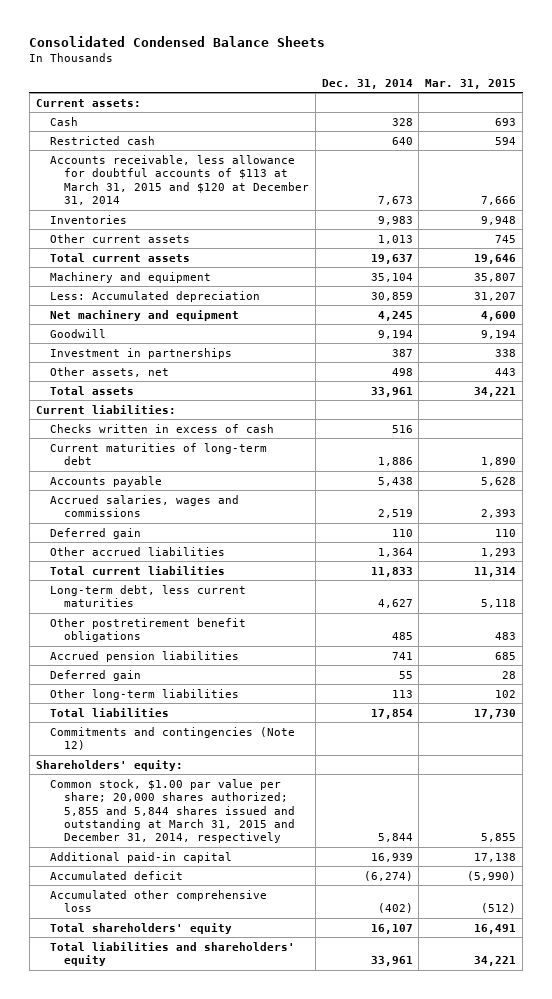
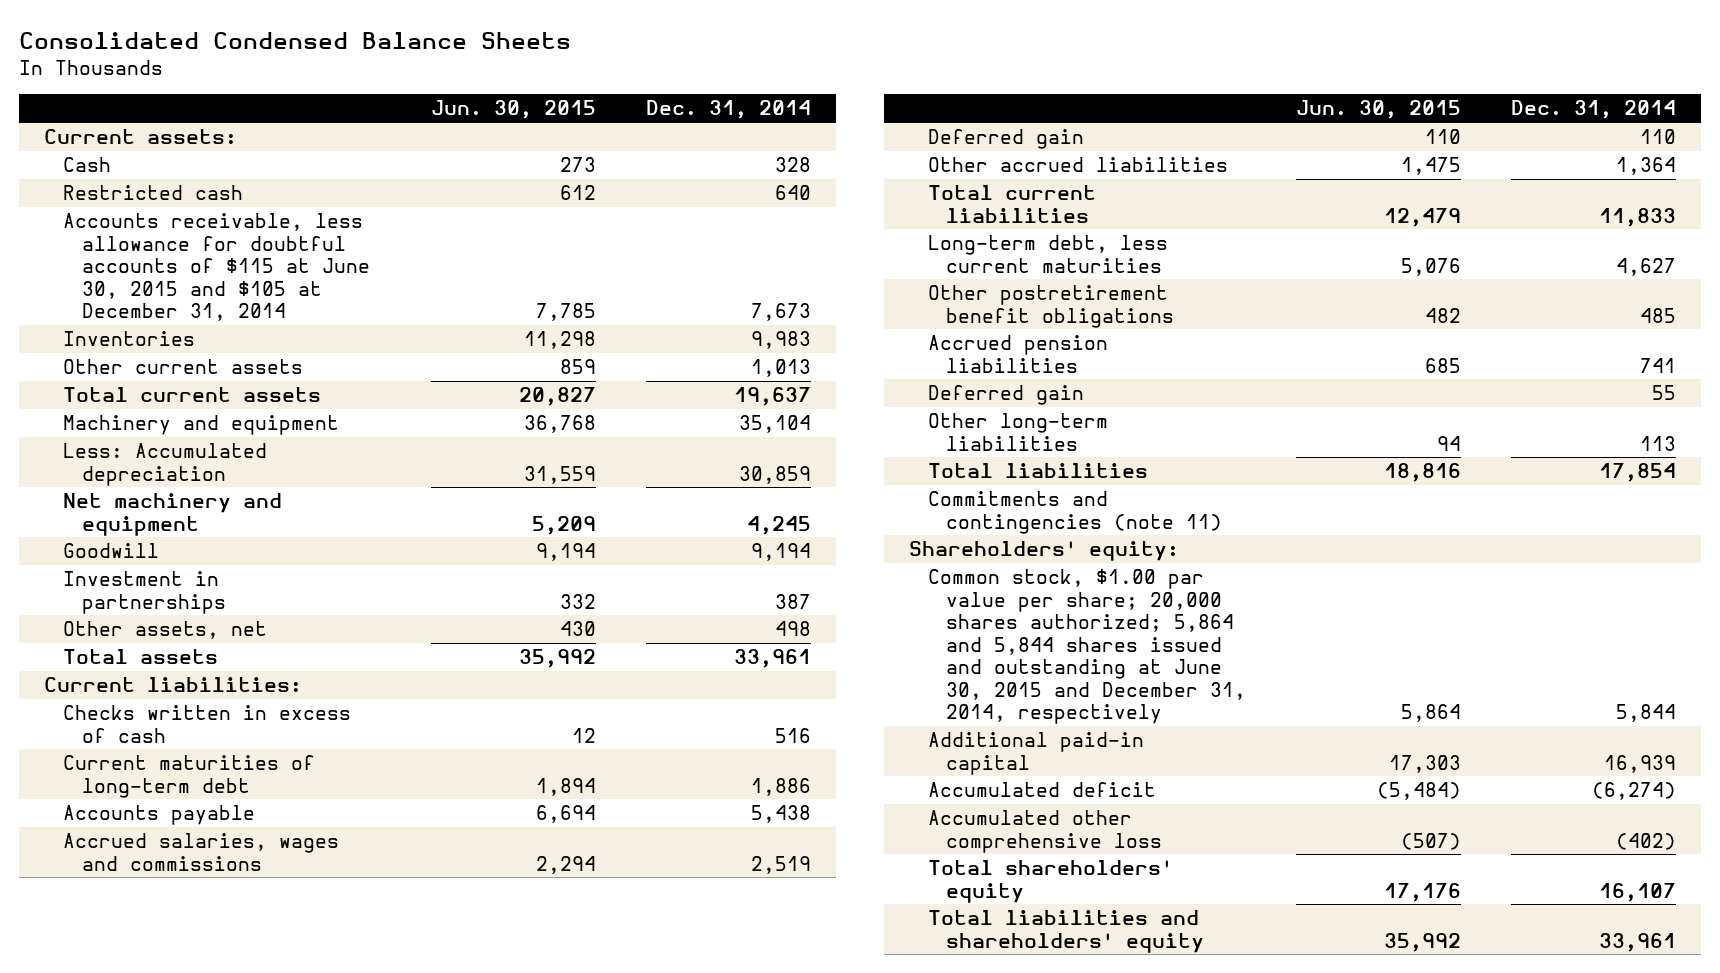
[425,78,517,89] Mar. 31, 2015 -> none
none -> [431,100,597,120] Jun. 30, 2015
[49,154,309,206] Accounts receivable, less allowance for doubtful accounts of $113 at March 31, 2015 and $120 at December 31, 2014 -> [62,213,370,322] Accounts receivable, less allowance for doubtful accounts of $115 at June 30, 2015 and $105 at December 31, 2014
[49,726,295,751] Commitments and contingencies (Note 12) -> [927,491,1223,534] Commitments and contingencies (note 11)
[49,778,295,844] Common stock, $1.00 par value per share; 20,000 shares authorized; 5,855 and 5,844 shares issued and outstanding at March 31, 2015 and December 31, 2014, respectively -> [927,569,1247,724] Common stock, $1.00 par value per share; 20,000 shares authorized; 5,864 and 5,844 shares issued and outstanding at June 30, 2015 and December 31, 2014, respectively

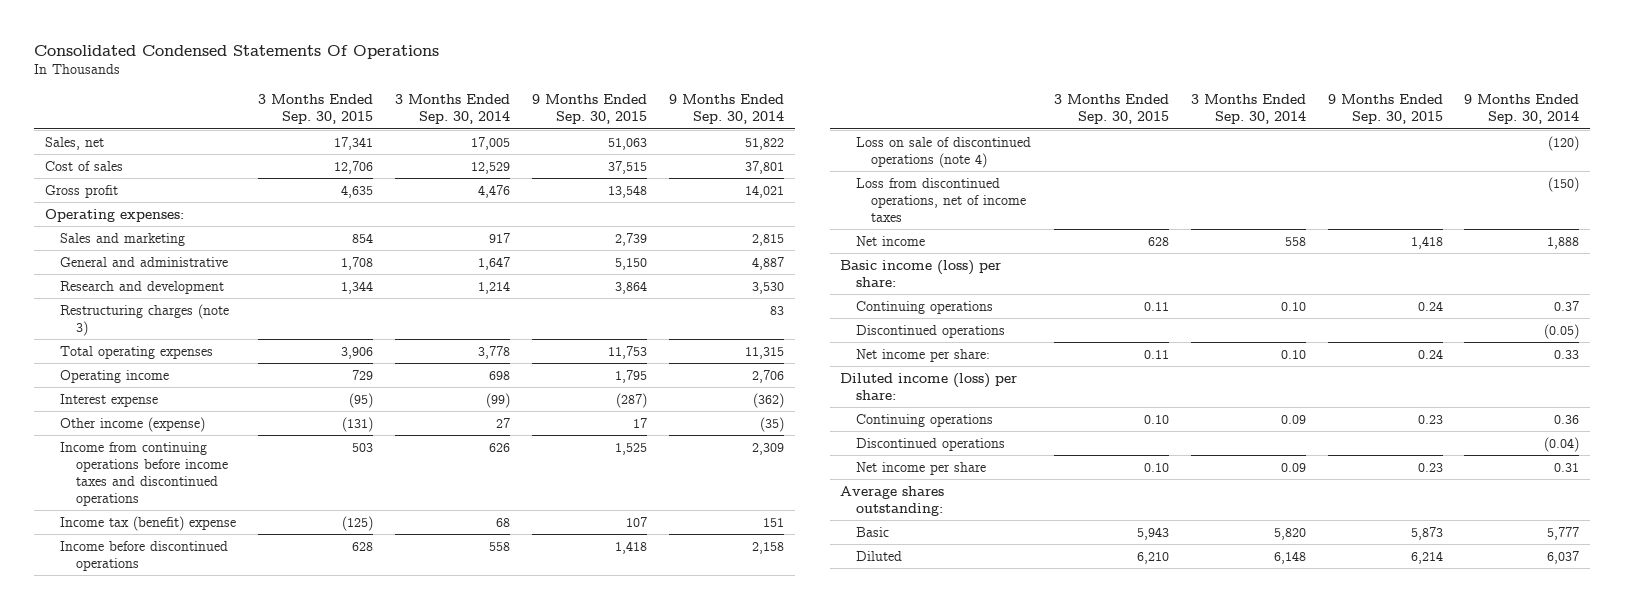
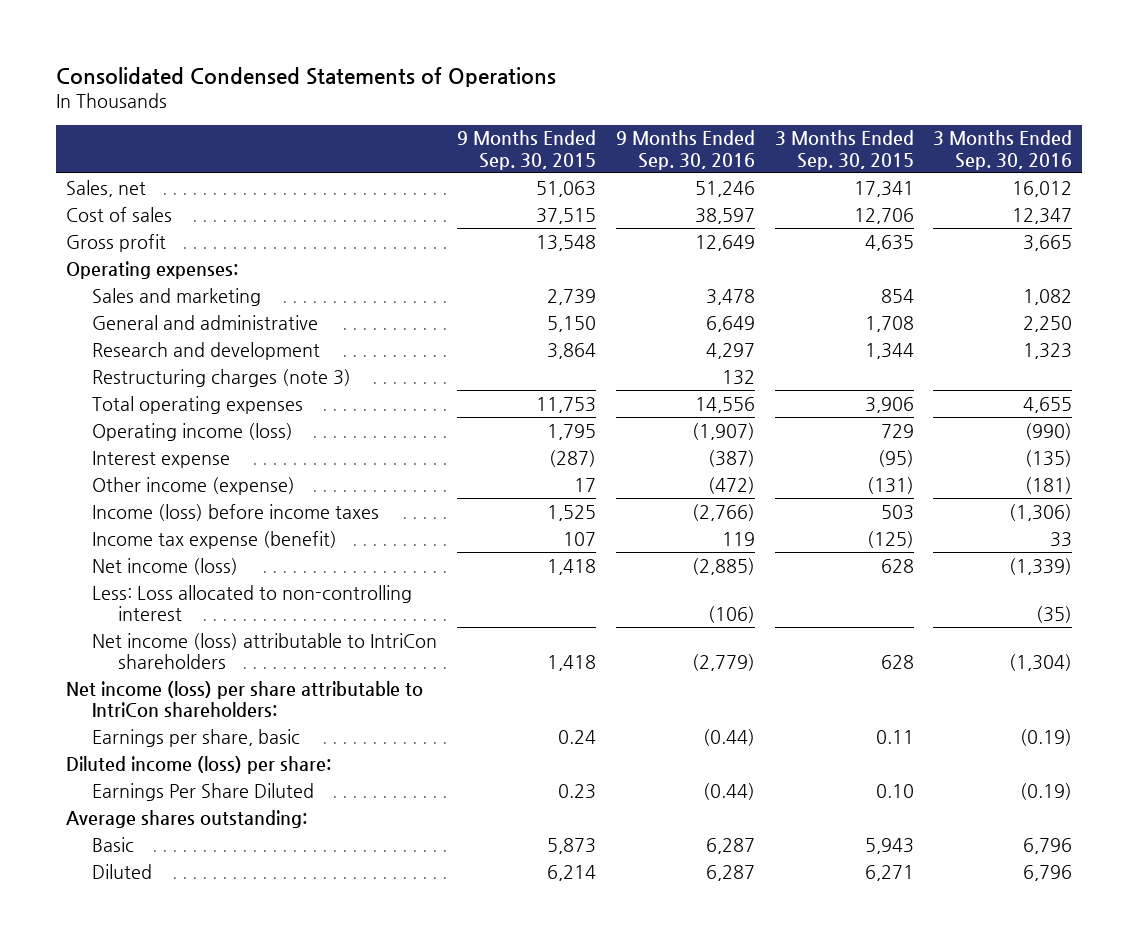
[34,44,440,59] Consolidated Condensed Statements Of Operations -> [55,67,556,88] Consolidated Condensed Statements of Operations
[395,94,511,125] 3 Months Ended Sep. 30, 2014 -> none
[669,94,785,125] 9 Months Ended Sep. 30, 2014 -> none
none -> [615,130,755,170] 9 Months Ended Sep. 30, 2016
none -> [933,130,1073,170] 3 Months Ended Sep. 30, 2016
[60,369,170,383] Operating income -> [91,422,293,441] Operating income (loss)
[855,136,1031,168] Loss on sale of discontinued operations (note 4) -> none
[855,177,1026,222] Loss from discontinued operations, net of income taxes -> none
[855,300,993,314] Continuing operations -> none
[855,324,1005,338] Discontinued operations -> none
[60,441,228,506] Income from continuing operations before income taxes and discontinued operations -> [91,503,379,521] Income (loss) before income taxes
[60,515,237,531] Income tax (benefit) expense -> [91,530,337,549] Income tax expense (benefit)
[60,540,229,571] Income before discontinued operations -> [91,557,238,575] Net income (loss)
none -> [91,584,412,621] Less: Loss allocated to non-controlling interest
[855,235,925,246] Net income -> [91,632,437,669] Net income (loss) attributable to IntriCon shareholders
[840,259,1002,287] Basic income (loss) per share: -> [65,680,423,717] Net income (loss) per share attributable to IntriCon shareholders:
[855,348,990,362] Net income per share: -> [91,728,300,747] Earnings per share, basic
[855,413,993,427] Continuing operations -> none
[855,437,1005,451] Discontinued operations -> none
[855,461,986,475] Net income per share -> [91,782,314,801] Earnings Per Share Diluted
[1136,551,1169,564] 6,210 -> [864,864,914,881] 6,271

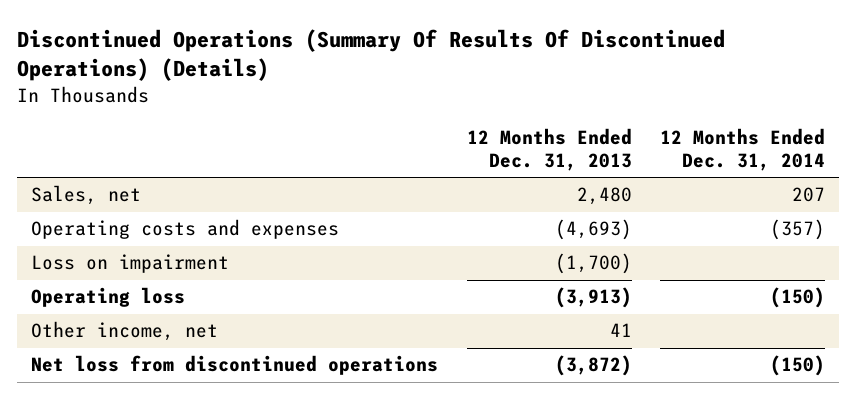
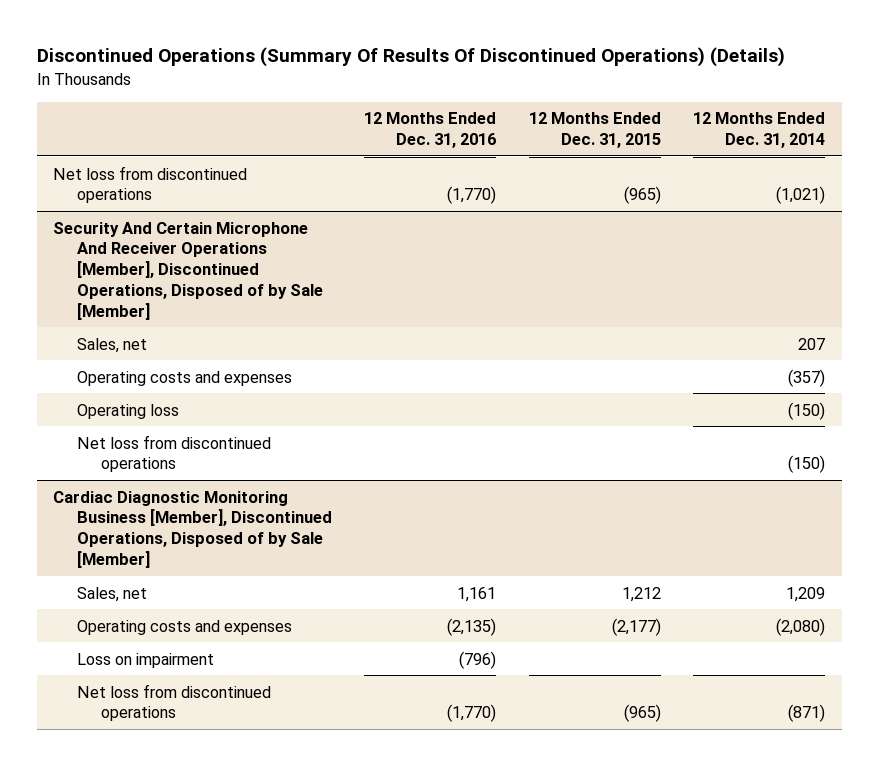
[466,127,632,172] 12 Months Ended Dec. 31, 2013 -> none
none -> [364,112,497,148] 12 Months Ended Dec. 31, 2016
none -> [528,112,661,148] 12 Months Ended Dec. 31, 2015
none -> [52,165,247,204] Net loss from discontinued operations
none -> [52,221,323,320] Security And Certain Microphone And Receiver Operations [Member], Discontinued Operations, Disposed of by Sale [Member]
[31,254,230,274] Loss on impairment -> none
[31,321,219,342] Other income, net -> none
none -> [52,490,332,568] Cardiac Diagnostic Monitoring Business [Member], Discontinued Operations, Disposed of by Sale [Member]
none -> [76,586,147,602] Sales, net
none -> [76,619,292,635] Operating costs and expenses
none -> [76,652,214,668] Loss on impairment
none -> [76,683,271,722] Net loss from discontinued operations

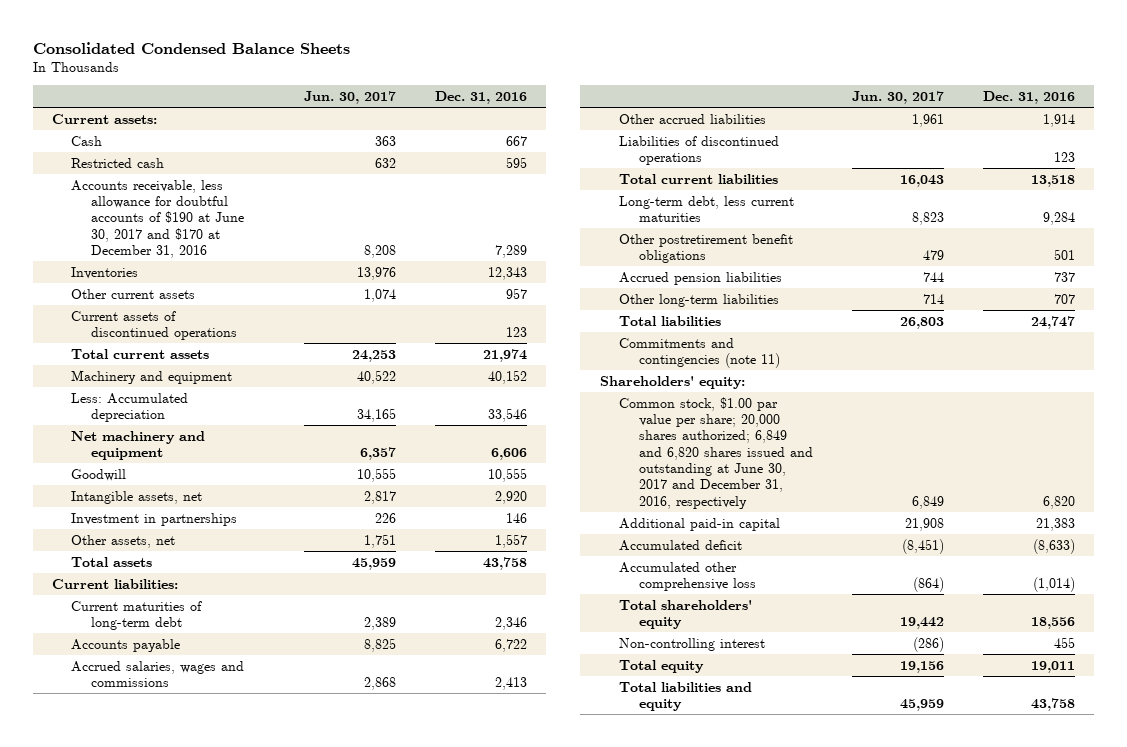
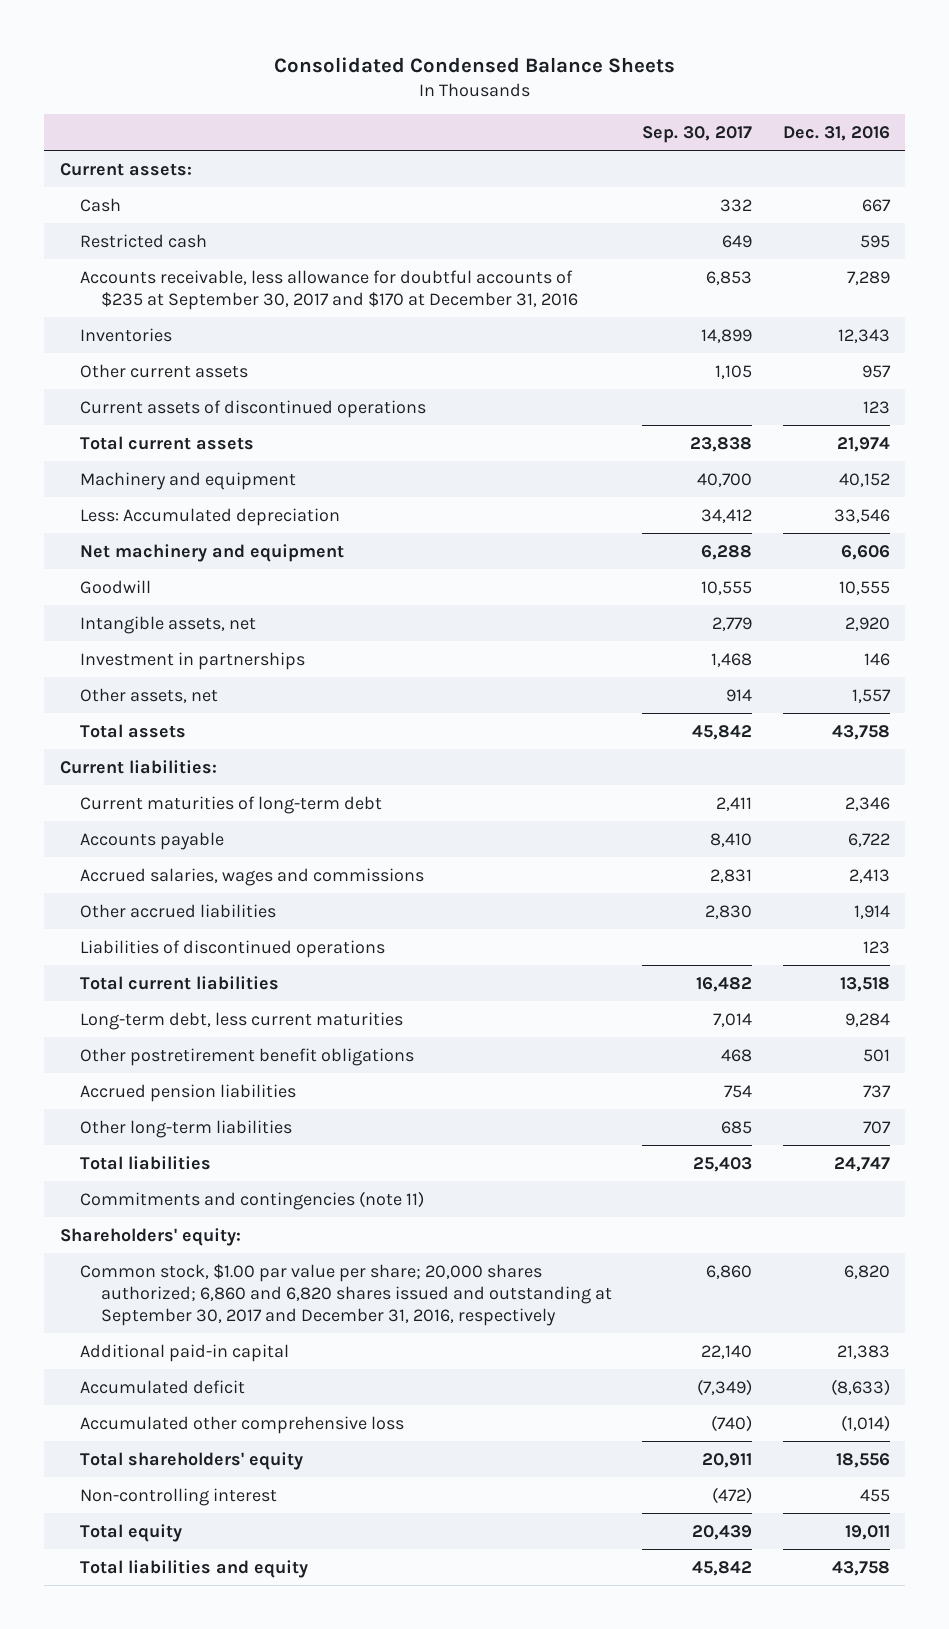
[303,91,396,105] Jun. 30, 2017 -> none
none -> [642,126,753,144] Sep. 30, 2017
[71,179,244,258] Accounts receivable, less allowance for doubtful accounts of $190 at June 30, 2017 and $170 at December 31, 2016 -> [80,269,578,310] Accounts receivable, less allowance for doubtful accounts of $235 at September 30, 2017 and $170 at December 31, 2016
[619,396,813,509] Common stock, $1.00 par value per share; 20,000 shares authorized; 6,849 and 6,820 shares issued and outstanding at June 30, 2017 and December 31, 2016, respectively -> [80,1263,612,1326] Common stock, $1.00 par value per share; 20,000 shares authorized; 6,860 and 6,820 shares issued and outstanding at September 30, 2017 and December 31, 2016, respectively

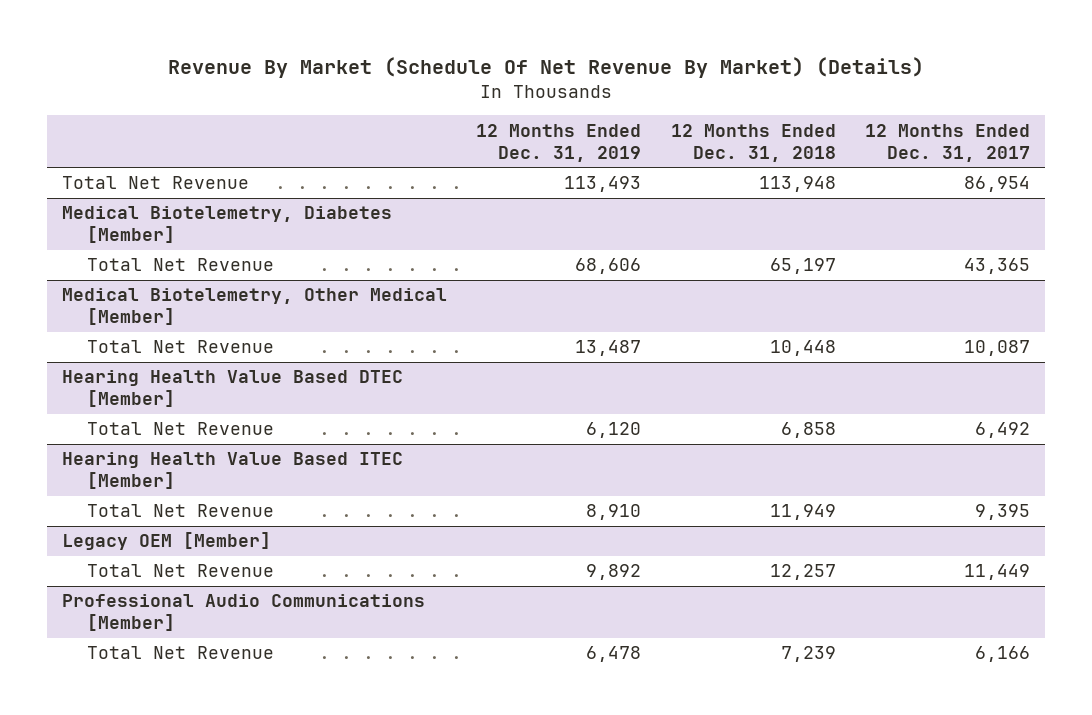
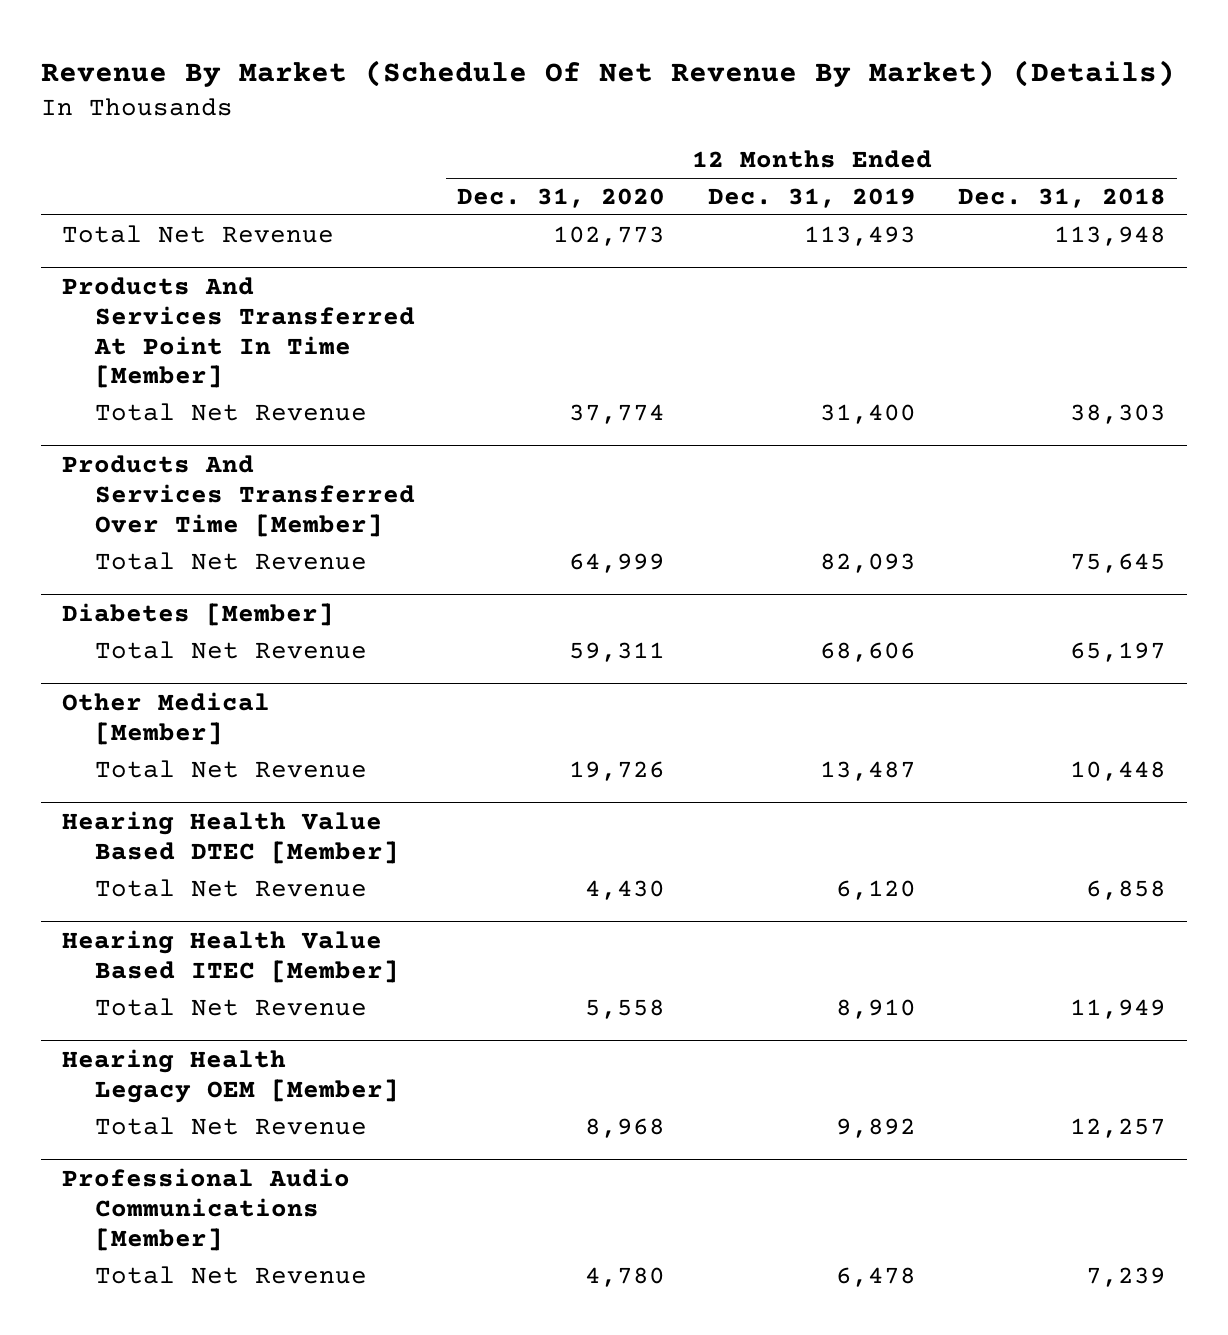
[865,123,1031,162] 12 Months Ended Dec. 31, 2017 -> none
none -> [457,188,666,209] Dec. 31, 2020
none -> [61,276,415,389] Products And Services Transferred At Point In Time [Member]
none -> [94,402,367,421] Total Net Revenue
none -> [61,454,415,537] Products And Services Transferred Over Time [Member]
none -> [94,551,367,570] Total Net Revenue
[62,206,393,244] Medical Biotelemetry, Diabetes [Member] -> [61,602,334,626] Diabetes [Member]
[62,288,448,326] Medical Biotelemetry, Other Medical [Member] -> [61,691,270,745] Other Medical [Member]
[62,532,272,551] Legacy OEM [Member] -> [61,1048,399,1103] Hearing Health Legacy OEM [Member]

